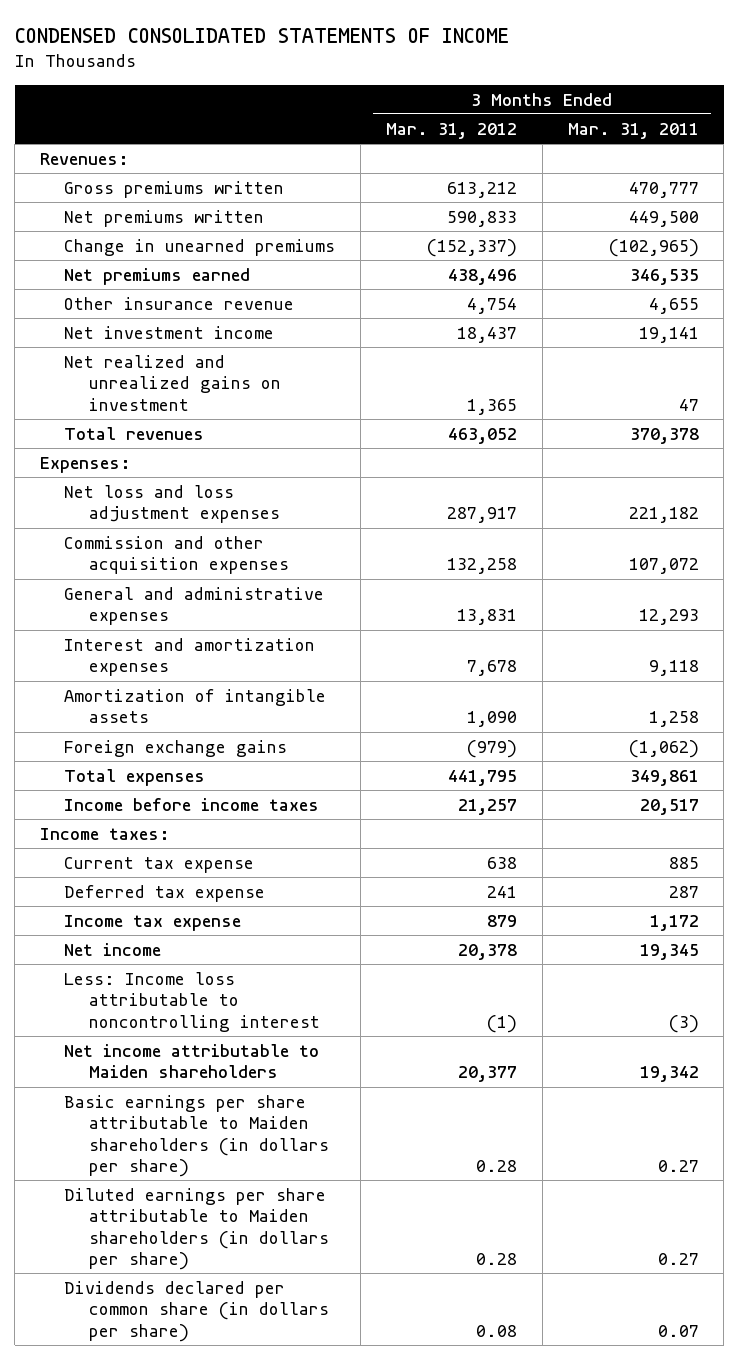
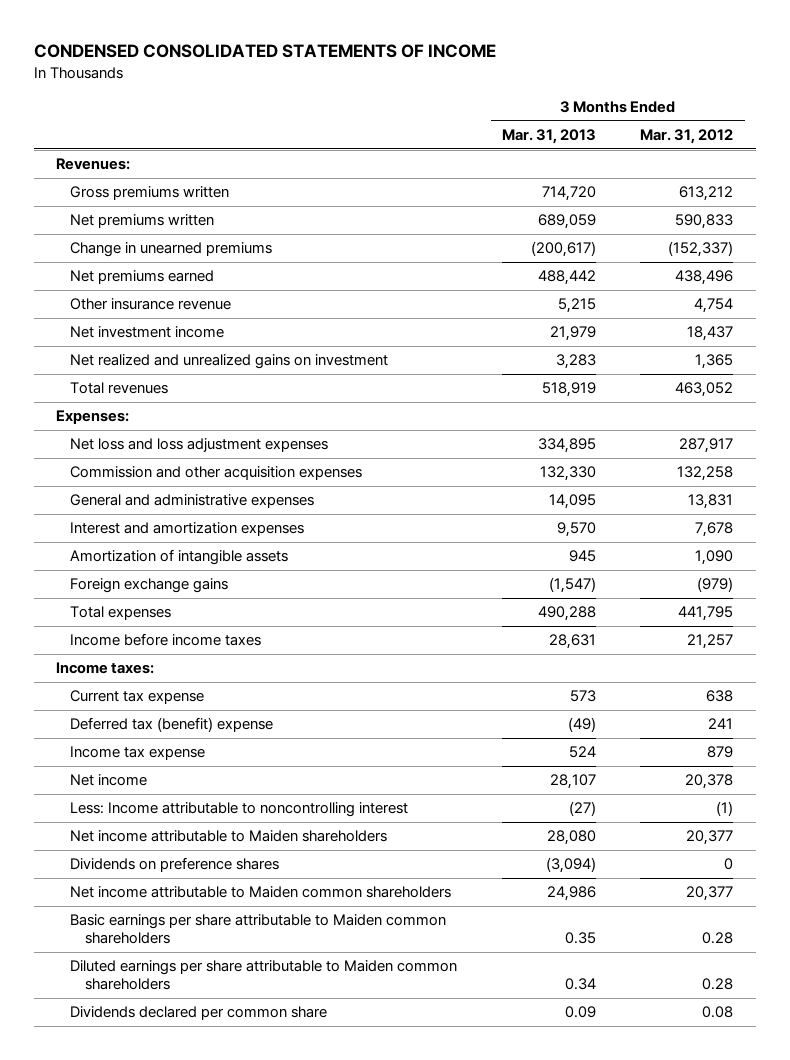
[567,122,699,139] Mar. 31, 2011 -> none
none -> [501,129,596,145] Mar. 31, 2013
[64,884,266,902] Deferred tax expense -> [70,717,274,733] Deferred tax (benefit) expense
[64,971,320,1032] Less: Income loss attributable to noncontrolling interest -> [70,802,409,818] Less: Income attributable to noncontrolling interest
none -> [70,857,280,873] Dividends on preference shares
none -> [70,886,452,899] Net income attributable to Maiden common shareholders
[64,1094,329,1177] Basic earnings per share attributable to Maiden shareholders (in dollars per share) -> [70,914,447,944] Basic earnings per share attributable to Maiden common shareholders
[64,1187,329,1270] Diluted earnings per share attributable to Maiden shareholders (in dollars per share) -> [70,960,458,990] Diluted earnings per share attributable to Maiden common shareholders
[64,1280,329,1342] Dividends declared per common share (in dollars per share) -> [70,1006,328,1021] Dividends declared per common share

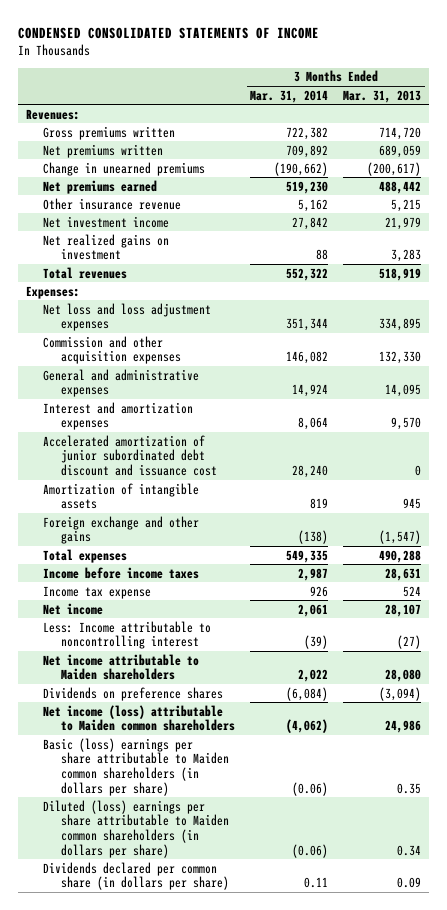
[640,129,734,145] Mar. 31, 2012 -> none
none -> [250,89,329,103] Mar. 31, 2014
[70,354,389,370] Net realized and unrealized gains on investment -> [43,233,170,261] Net realized gains on investment
none -> [43,434,218,477] Accelerated amortization of junior subordinated debt discount and issuance cost
[70,578,229,594] Foreign exchange gains -> [43,515,200,545] Foreign exchange and other gains
[56,662,155,675] Income taxes: -> none
[70,690,205,705] Current tax expense -> none
[70,717,274,733] Deferred tax (benefit) expense -> none
[70,886,452,899] Net income attributable to Maiden common shareholders -> [43,704,236,732] Net income (loss) attributable to Maiden common shareholders
[70,914,447,944] Basic earnings per share attributable to Maiden common shareholders -> [43,737,230,796] Basic (loss) earnings per share attributable to Maiden common shareholders (in dollars per share)
[70,960,458,990] Diluted earnings per share attributable to Maiden common shareholders -> [43,799,230,858] Diluted (loss) earnings per share attributable to Maiden common shareholders (in dollars per share)
[70,1006,328,1021] Dividends declared per common share -> [43,861,230,891] Dividends declared per common share (in dollars per share)

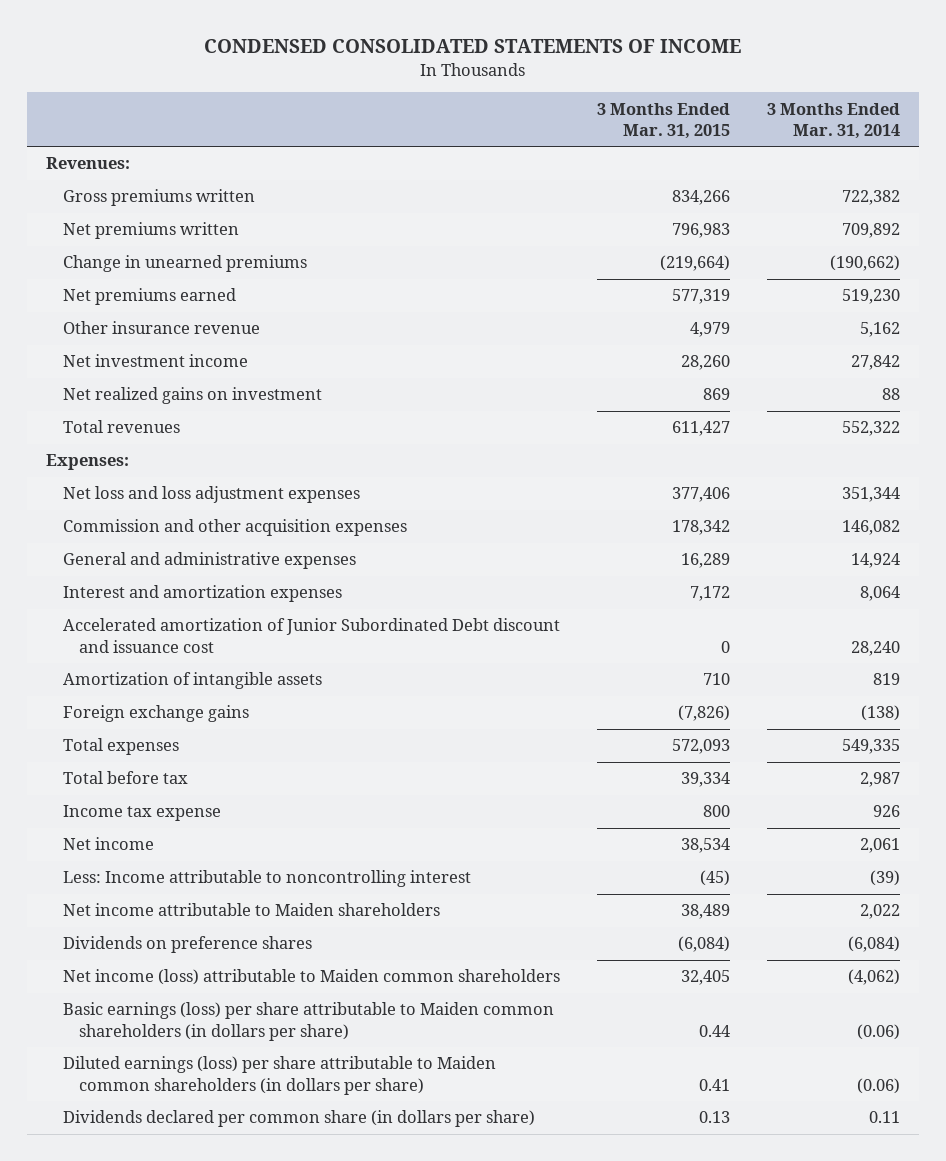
[343,89,422,103] Mar. 31, 2013 -> none
none -> [597,102,731,140] 3 Months Ended Mar. 31, 2015
[43,434,218,477] Accelerated amortization of junior subordinated debt discount and issuance cost -> [62,618,560,653] Accelerated amortization of Junior Subordinated Debt discount and issuance cost
[43,515,200,545] Foreign exchange and other gains -> [62,705,249,723] Foreign exchange gains
[43,566,200,579] Income before income taxes -> [62,771,188,785] Total before tax
[43,737,230,796] Basic (loss) earnings per share attributable to Maiden common shareholders (in dollars per share) -> [62,1002,554,1041] Basic earnings (loss) per share attributable to Maiden common shareholders (in dollars per share)
[43,799,230,858] Diluted (loss) earnings per share attributable to Maiden common shareholders (in dollars per share) -> [62,1056,496,1095] Diluted earnings (loss) per share attributable to Maiden common shareholders (in dollars per share)

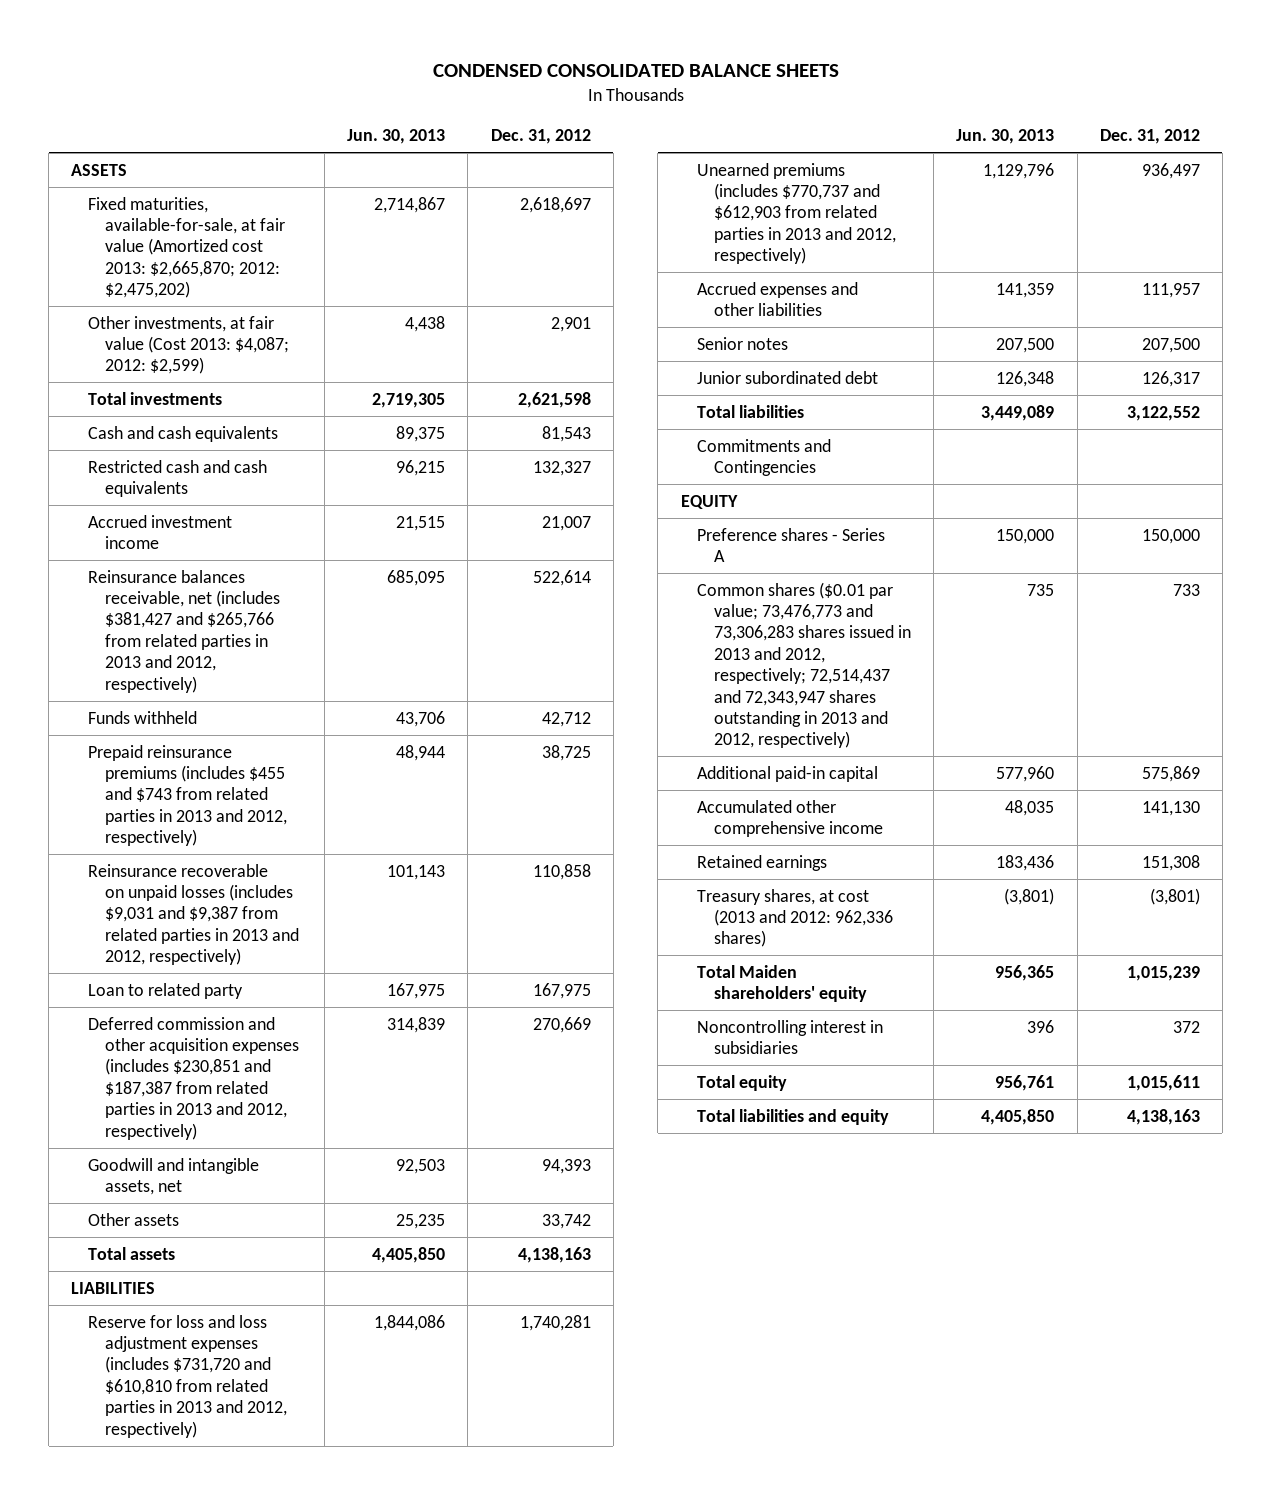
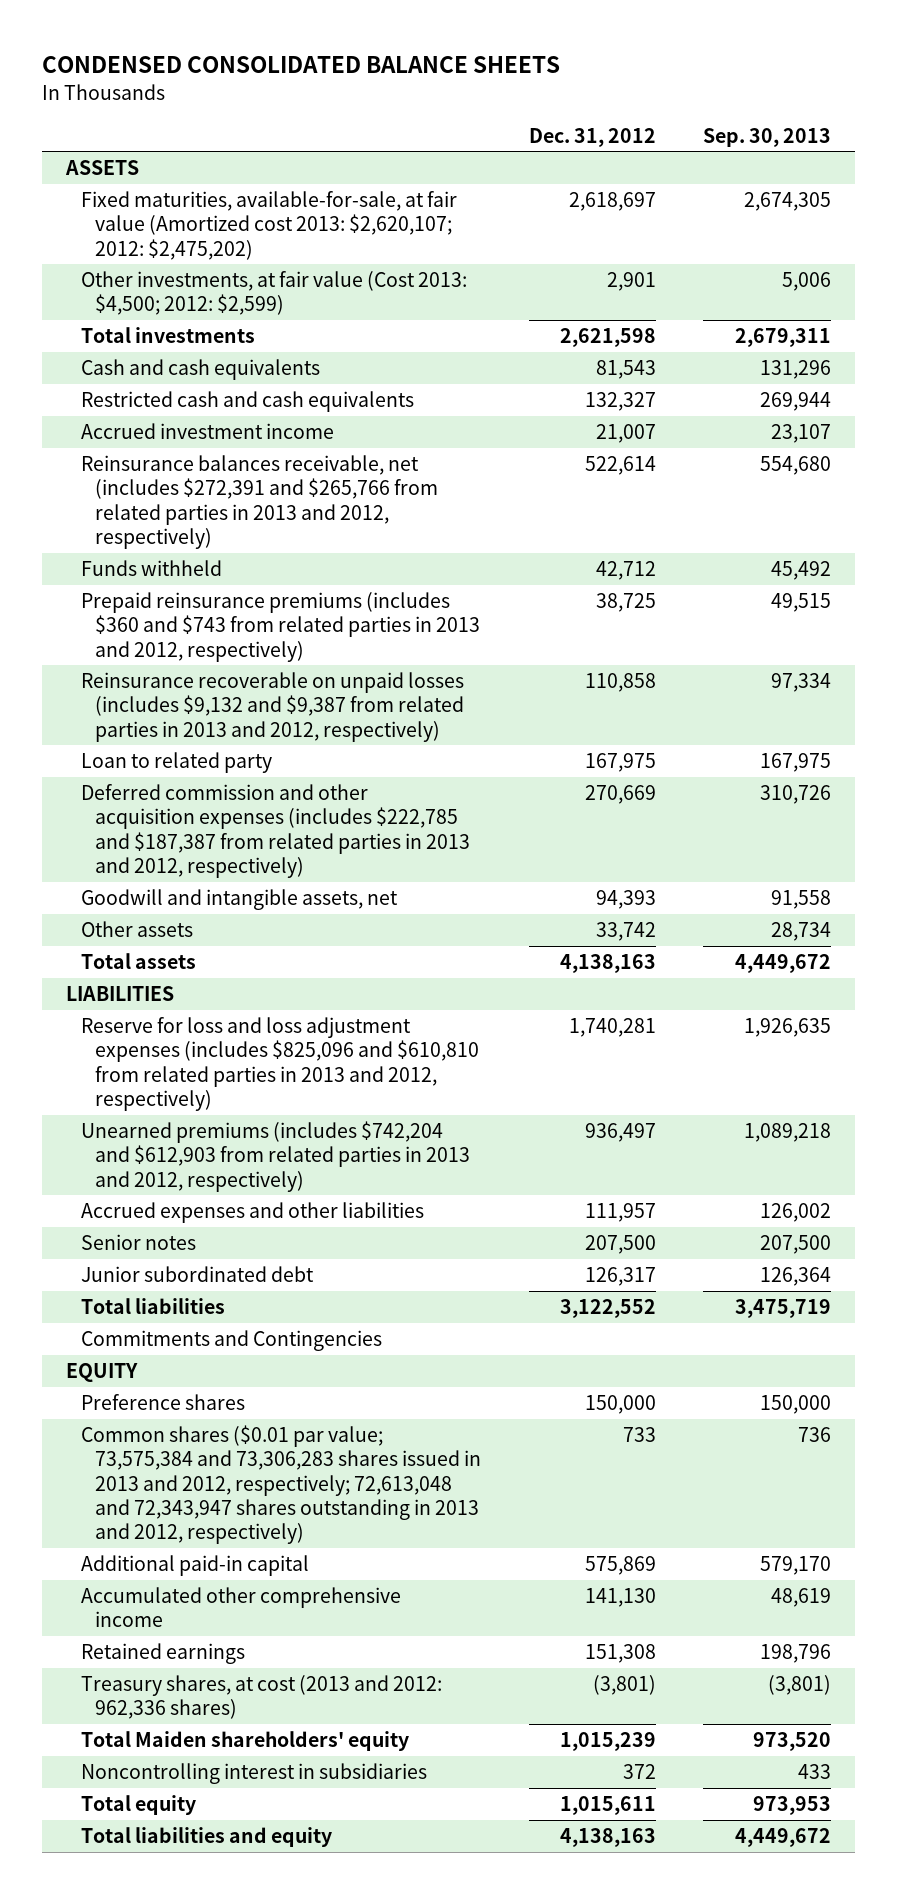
[347,129,446,145] Jun. 30, 2013 -> none
none -> [703,127,832,147] Sep. 30, 2013
[88,196,285,299] Fixed maturities, available-for-sale, at fair value (Amortized cost 2013: $2,665,870; 2012: $2,475,202) -> [80,191,457,260] Fixed maturities, available-for-sale, at fair value (Amortized cost 2013: $2,620,107; 2012: $2,475,202)
[88,315,289,375] Other investments, at fair value (Cost 2013: $4,087; 2012: $2,599) -> [80,271,467,316] Other investments, at fair value (Cost 2013: $4,500; 2012: $2,599)
[88,569,280,693] Reinsurance balances receivable, net (includes $381,427 and $265,766 from related parties in 2013 and 2012, respectively) -> [80,455,439,549] Reinsurance balances receivable, net (includes $272,391 and $265,766 from related parties in 2013 and 2012, respectively)
[88,744,287,847] Prepaid reinsurance premiums (includes $455 and $743 from related parties in 2013 and 2012, respectively) -> [80,592,481,662] Prepaid reinsurance premiums (includes $360 and $743 from related parties in 2013 and 2012, respectively)
[88,863,299,966] Reinsurance recoverable on unpaid losses (includes $9,031 and $9,387 from related parties in 2013 and 2012, respectively) -> [80,672,465,742] Reinsurance recoverable on unpaid losses (includes $9,132 and $9,387 from related parties in 2013 and 2012, respectively)
[88,1016,299,1140] Deferred commission and other acquisition expenses (includes $230,851 and $187,387 from related parties in 2013 and 2012, respectively) -> [80,784,471,878] Deferred commission and other acquisition expenses (includes $222,785 and $187,387 from related parties in 2013 and 2012, respectively)
[88,1314,287,1438] Reserve for loss and loss adjustment expenses (includes $731,720 and $610,810 from related parties in 2013 and 2012, respectively) -> [80,1017,480,1111] Reserve for loss and loss adjustment expenses (includes $825,096 and $610,810 from related parties in 2013 and 2012, respectively)
[697,162,897,265] Unearned premiums (includes $770,737 and $612,903 from related parties in 2013 and 2012, respectively) -> [80,1121,471,1192] Unearned premiums (includes $742,204 and $612,903 from related parties in 2013 and 2012, respectively)
[697,527,886,563] Preference shares - Series A -> [80,1394,245,1411] Preference shares
[697,581,912,749] Common shares ($0.01 par value; 73,476,773 and 73,306,283 shares issued in 2013 and 2012, respectively; 72,514,437 and 72,343,947 shares outstanding in 2013 and 2012, respectively) -> [80,1425,482,1545] Common shares ($0.01 par value; 73,575,384 and 73,306,283 shares issued in 2013 and 2012, respectively; 72,613,048 and 72,343,947 shares outstanding in 2013 and 2012, respectively)

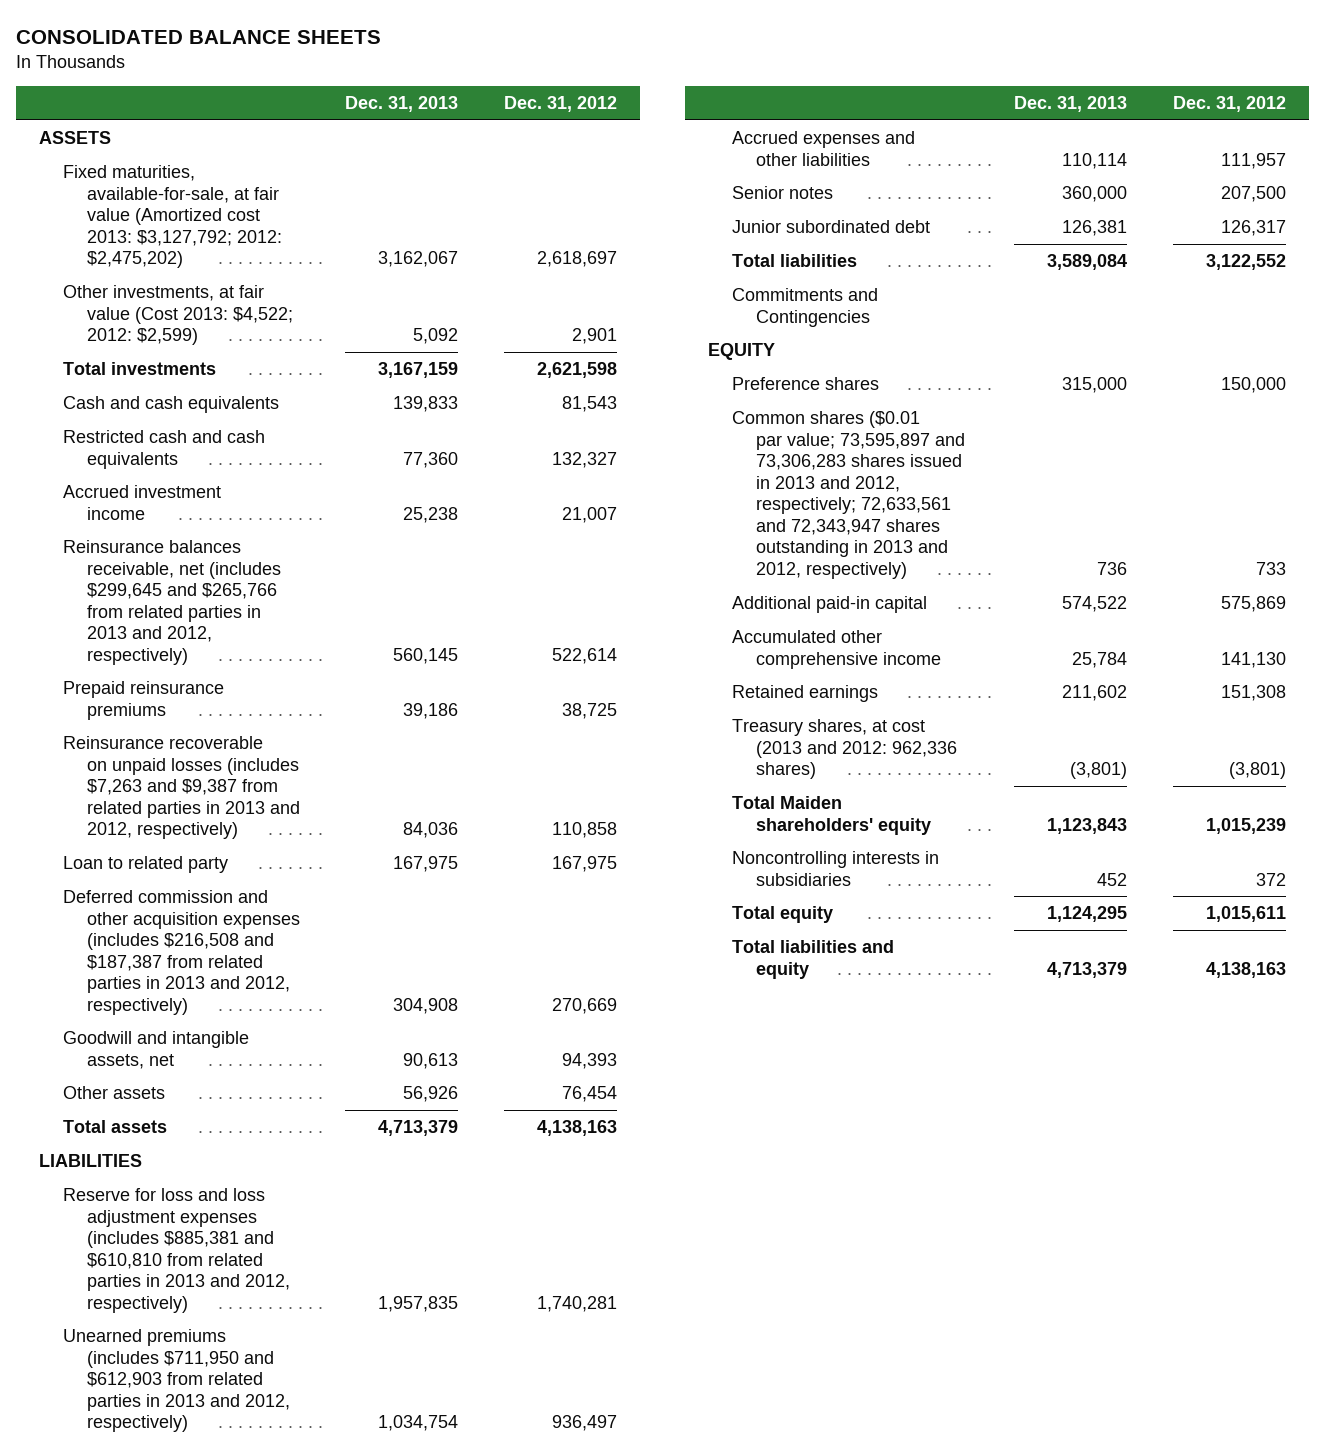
[42,56,561,74] CONDENSED CONSOLIDATED BALANCE SHEETS -> [15,29,381,44] CONSOLIDATED BALANCE SHEETS
[703,127,832,147] Sep. 30, 2013 -> none
none -> [345,96,459,113] Dec. 31, 2013
[80,191,457,260] Fixed maturities, available-for-sale, at fair value (Amortized cost 2013: $2,620,107; 2012: $2,475,202) -> [62,164,282,269] Fixed maturities, available-for-sale, at fair value (Amortized cost 2013: $3,127,792; 2012: $2,475,202)
[80,271,467,316] Other investments, at fair value (Cost 2013: $4,500; 2012: $2,599) -> [62,284,293,346] Other investments, at fair value (Cost 2013: $4,522; 2012: $2,599)
[80,560,222,577] Funds withheld -> none
[80,455,439,549] Reinsurance balances receivable, net (includes $272,391 and $265,766 from related parties in 2013 and 2012, respectively) -> [62,539,281,665] Reinsurance balances receivable, net (includes $299,645 and $265,766 from related parties in 2013 and 2012, respectively)
[80,592,481,662] Prepaid reinsurance premiums (includes $360 and $743 from related parties in 2013 and 2012, respectively) -> [62,680,224,720] Prepaid reinsurance premiums
[80,672,465,742] Reinsurance recoverable on unpaid losses (includes $9,132 and $9,387 from related parties in 2013 and 2012, respectively) -> [62,735,300,840] Reinsurance recoverable on unpaid losses (includes $7,263 and $9,387 from related parties in 2013 and 2012, respectively)
[80,784,471,878] Deferred commission and other acquisition expenses (includes $222,785 and $187,387 from related parties in 2013 and 2012, respectively) -> [62,889,300,1015] Deferred commission and other acquisition expenses (includes $216,508 and $187,387 from related parties in 2013 and 2012, respectively)
[595,922,656,942] 33,742 -> [561,1085,617,1102] 76,454
[80,1017,480,1111] Reserve for loss and loss adjustment expenses (includes $825,096 and $610,810 from related parties in 2013 and 2012, respectively) -> [62,1187,290,1313] Reserve for loss and loss adjustment expenses (includes $885,381 and $610,810 from related parties in 2013 and 2012, respectively)
[80,1121,471,1192] Unearned premiums (includes $742,204 and $612,903 from related parties in 2013 and 2012, respectively) -> [62,1328,290,1433] Unearned premiums (includes $711,950 and $612,903 from related parties in 2013 and 2012, respectively)
[80,1425,482,1545] Common shares ($0.01 par value; 73,575,384 and 73,306,283 shares issued in 2013 and 2012, respectively; 72,613,048 and 72,343,947 shares outstanding in 2013 and 2012, respectively) -> [731,410,965,579] Common shares ($0.01 par value; 73,595,897 and 73,306,283 shares issued in 2013 and 2012, respectively; 72,633,561 and 72,343,947 shares outstanding in 2013 and 2012, respectively)
[80,1763,427,1785] Noncontrolling interest in subsidiaries -> [731,850,939,886] Noncontrolling interests in subsidiaries

